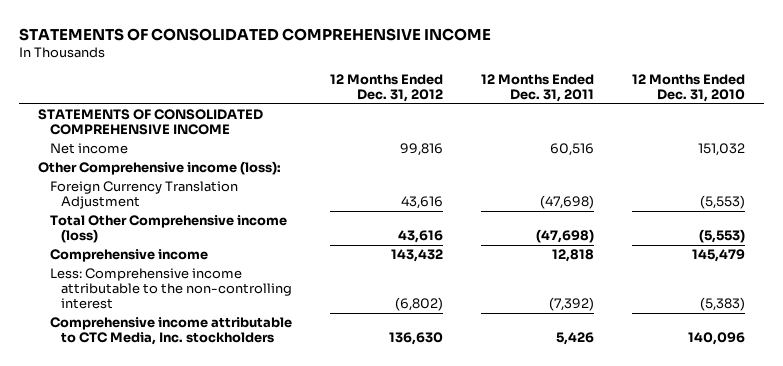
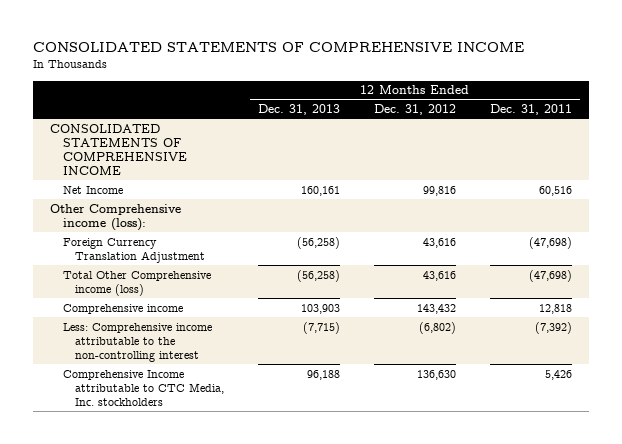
[19,27,492,41] STATEMENTS OF CONSOLIDATED COMPREHENSIVE INCOME -> [33,41,525,52] CONSOLIDATED STATEMENTS OF COMPREHENSIVE INCOME
[632,74,746,103] 12 Months Ended Dec. 31, 2010 -> none
none -> [258,103,341,115] Dec. 31, 2013
[38,109,264,136] STATEMENTS OF CONSOLIDATED COMPREHENSIVE INCOME -> [50,123,187,176] CONSOLIDATED STATEMENTS OF COMPREHENSIVE INCOME
[49,143,128,155] Net income -> [62,185,123,194] Net Income
[49,317,292,346] Comprehensive income attributable to CTC Media, Inc. stockholders -> [62,369,225,406] Comprehensive Income attributable to CTC Media, Inc. stockholders

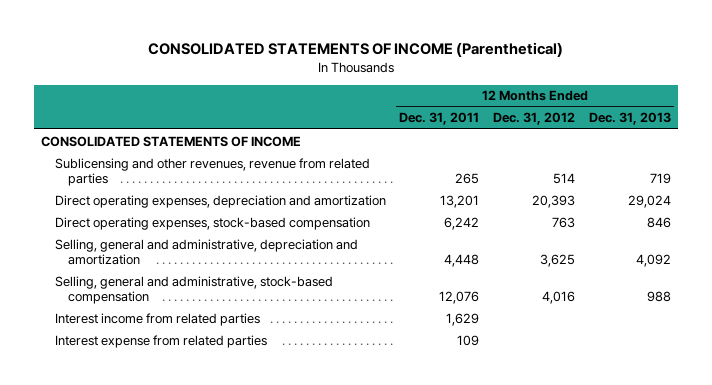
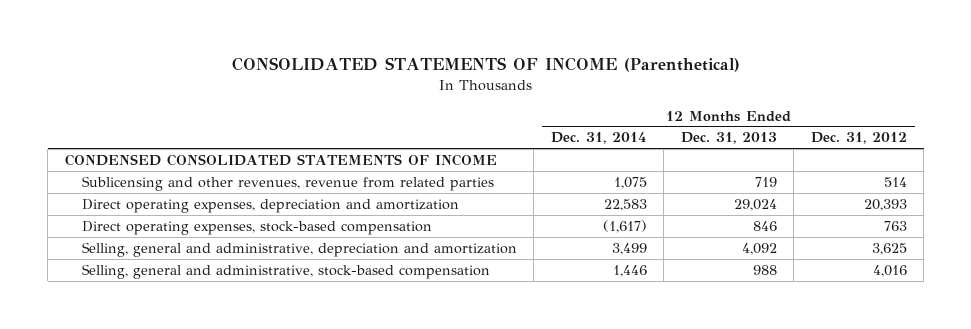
[399,112,480,126] Dec. 31, 2011 -> none
none -> [550,132,647,145] Dec. 31, 2014
[40,135,301,147] CONSOLIDATED STATEMENTS OF INCOME -> [64,153,497,166] CONDENSED CONSOLIDATED STATEMENTS OF INCOME
[54,312,260,326] Interest income from related parties -> none
[54,334,267,348] Interest expense from related parties -> none

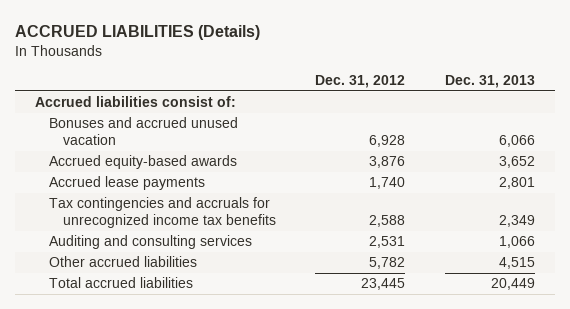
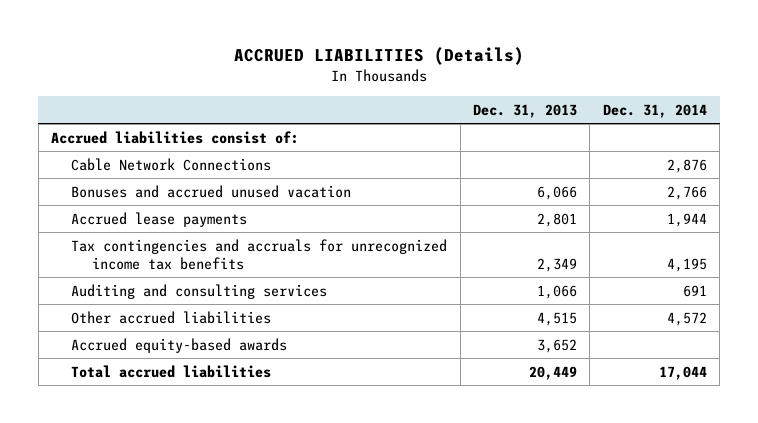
[315,75,406,89] Dec. 31, 2012 -> none
none -> [602,103,707,118] Dec. 31, 2014
none -> [71,157,272,171] Cable Network Connections
[48,155,237,170] Accrued equity-based awards -> [71,337,288,353] Accrued equity-based awards

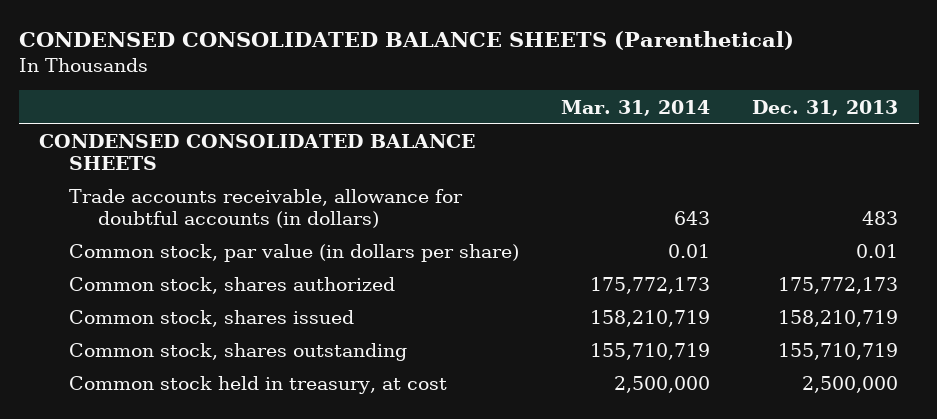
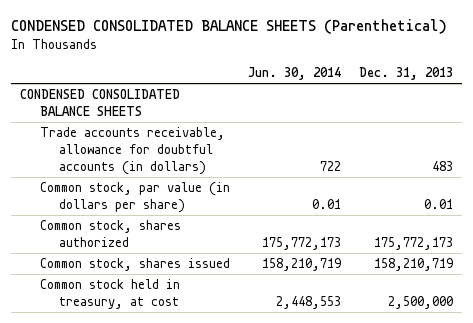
[560,99,710,116] Mar. 31, 2014 -> none
none -> [247,67,341,81] Jun. 30, 2014
[68,343,407,362] Common stock, shares outstanding -> none

